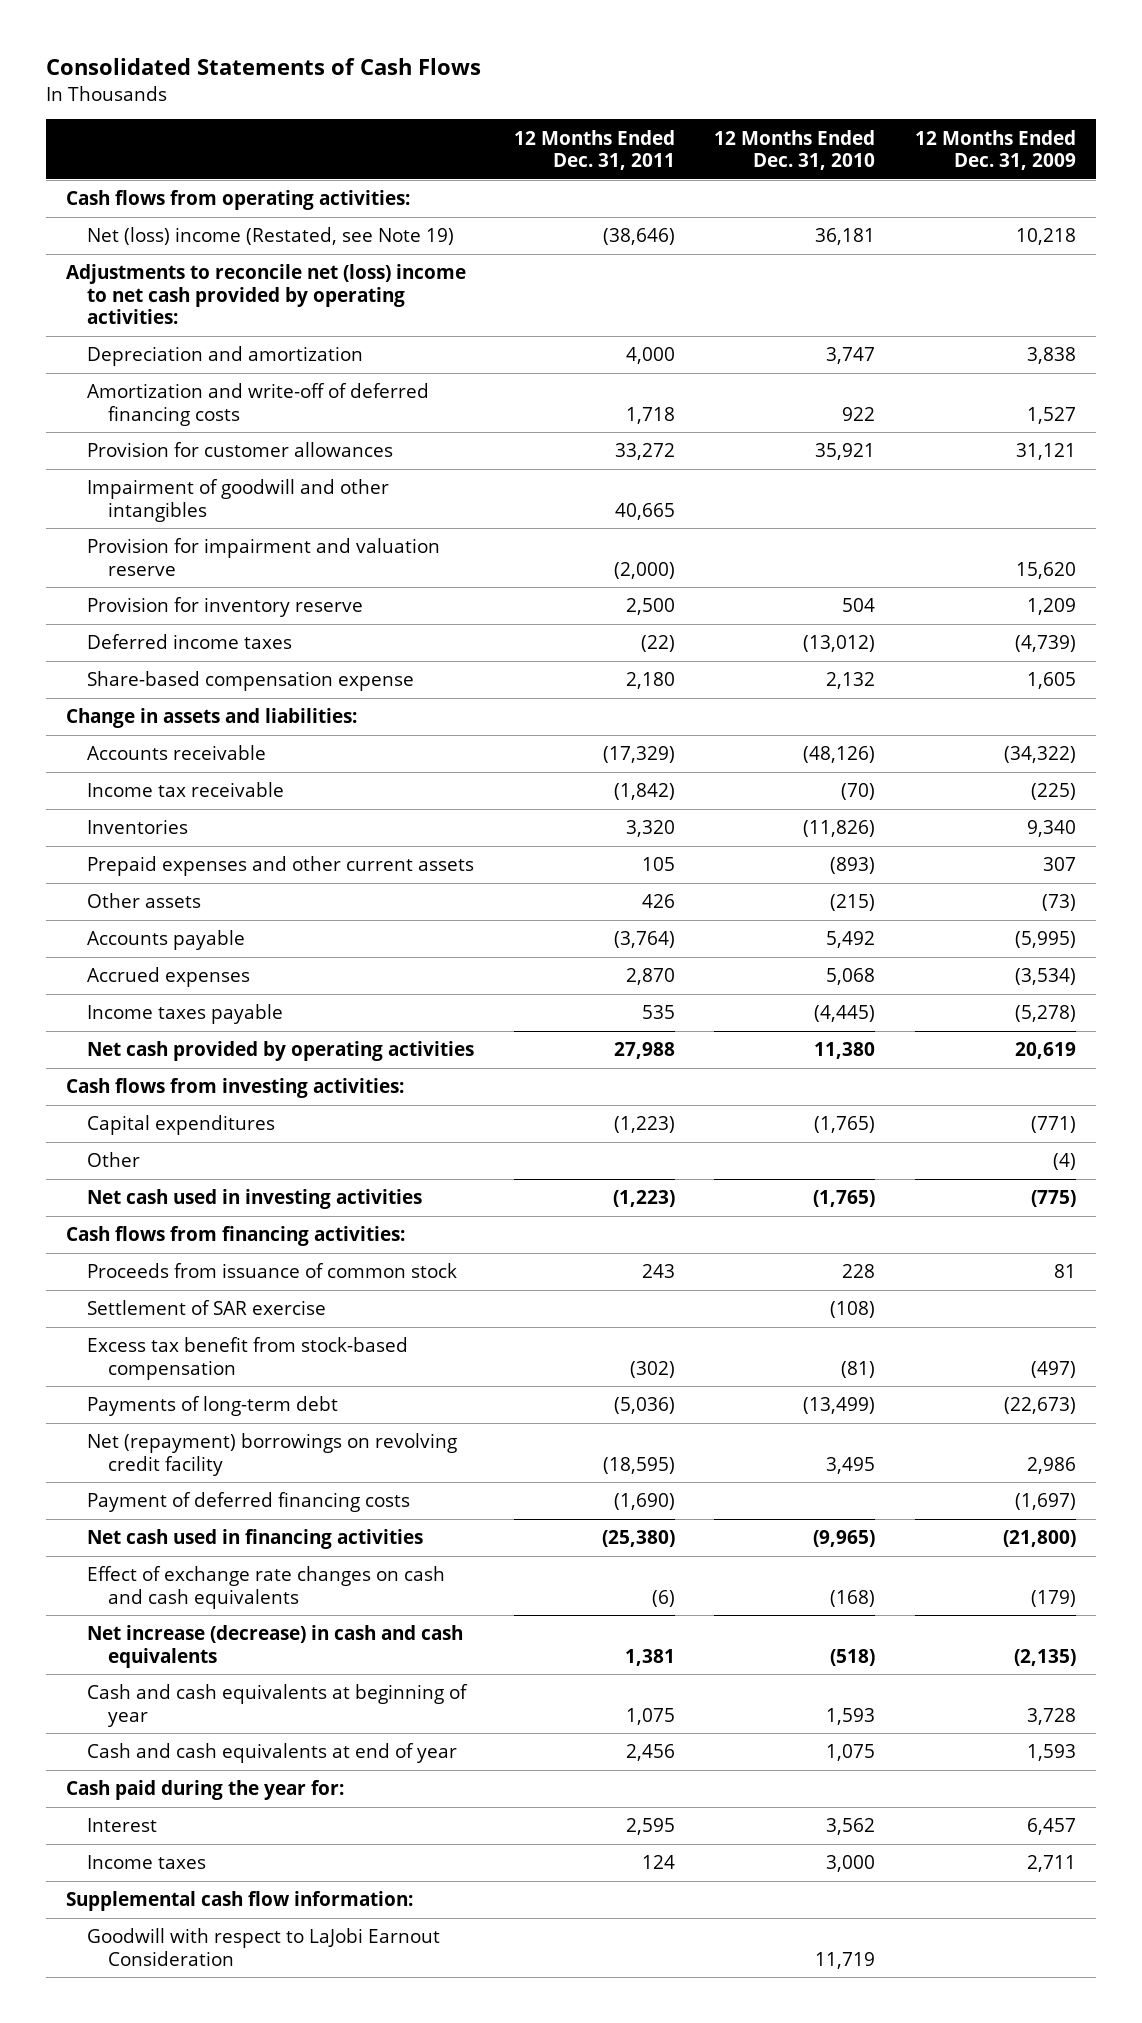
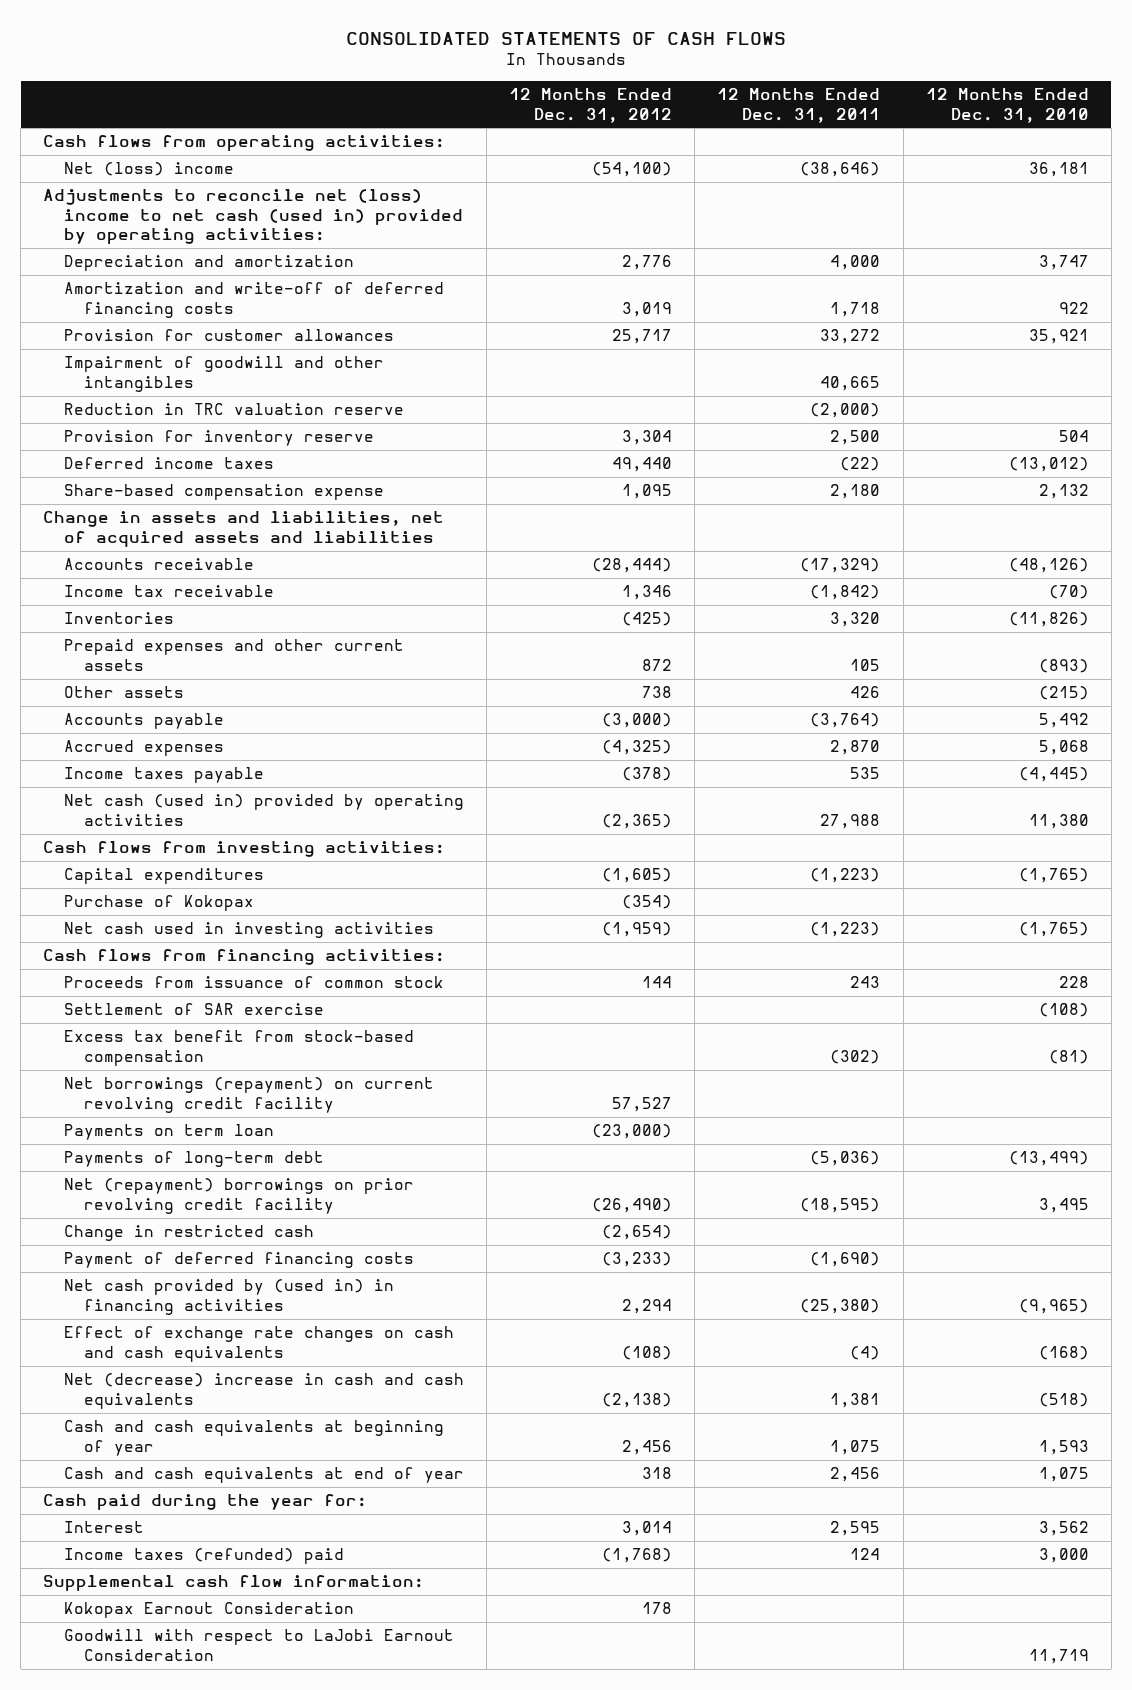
[46,58,482,76] Consolidated Statements of Cash Flows -> [346,31,787,45] CONSOLIDATED STATEMENTS OF CASH FLOWS
[915,129,1077,170] 12 Months Ended Dec. 31, 2009 -> none
none -> [509,88,673,123] 12 Months Ended Dec. 31, 2012
[86,227,454,246] Net (loss) income (Restated, see Note 19) -> [63,162,234,177] Net (loss) income
[65,264,466,325] Adjustments to reconcile net (loss) income to net cash provided by operating activities: -> [43,189,463,245] Adjustments to reconcile net (loss) income to net cash (used in) provided by operating activities:
[86,538,440,576] Provision for impairment and valuation reserve -> [63,403,404,416] Reduction in TRC valuation reserve
[65,708,357,729] Change in assets and liabilities: -> [43,511,445,547] Change in assets and liabilities, net of acquired assets and liabilities
[86,1041,474,1062] Net cash provided by operating activities -> [63,794,464,826] Net cash (used in) provided by operating activities
[86,1152,140,1168] Other -> none
none -> [63,895,254,912] Purchase of Kokopax
none -> [63,1077,434,1113] Net borrowings (repayment) on current revolving credit facility
none -> [63,1124,274,1141] Payments on term loan
[86,1433,457,1476] Net (repayment) borrowings on revolving credit facility -> [63,1178,414,1214] Net (repayment) borrowings on prior revolving credit facility
none -> [63,1225,314,1242] Change in restricted cash
[86,1529,423,1550] Net cash used in financing activities -> [63,1279,394,1315] Net cash provided by (used in) in financing activities
[651,1589,675,1607] (6) -> [850,1345,881,1360] (4)
[86,1625,463,1668] Net increase (decrease) in cash and cash equivalents -> [63,1373,464,1409] Net (decrease) increase in cash and cash equivalents
[86,1855,206,1870] Income taxes -> [63,1548,344,1565] Income taxes (refunded) paid
none -> [63,1602,354,1619] Kokopax Earnout Consideration

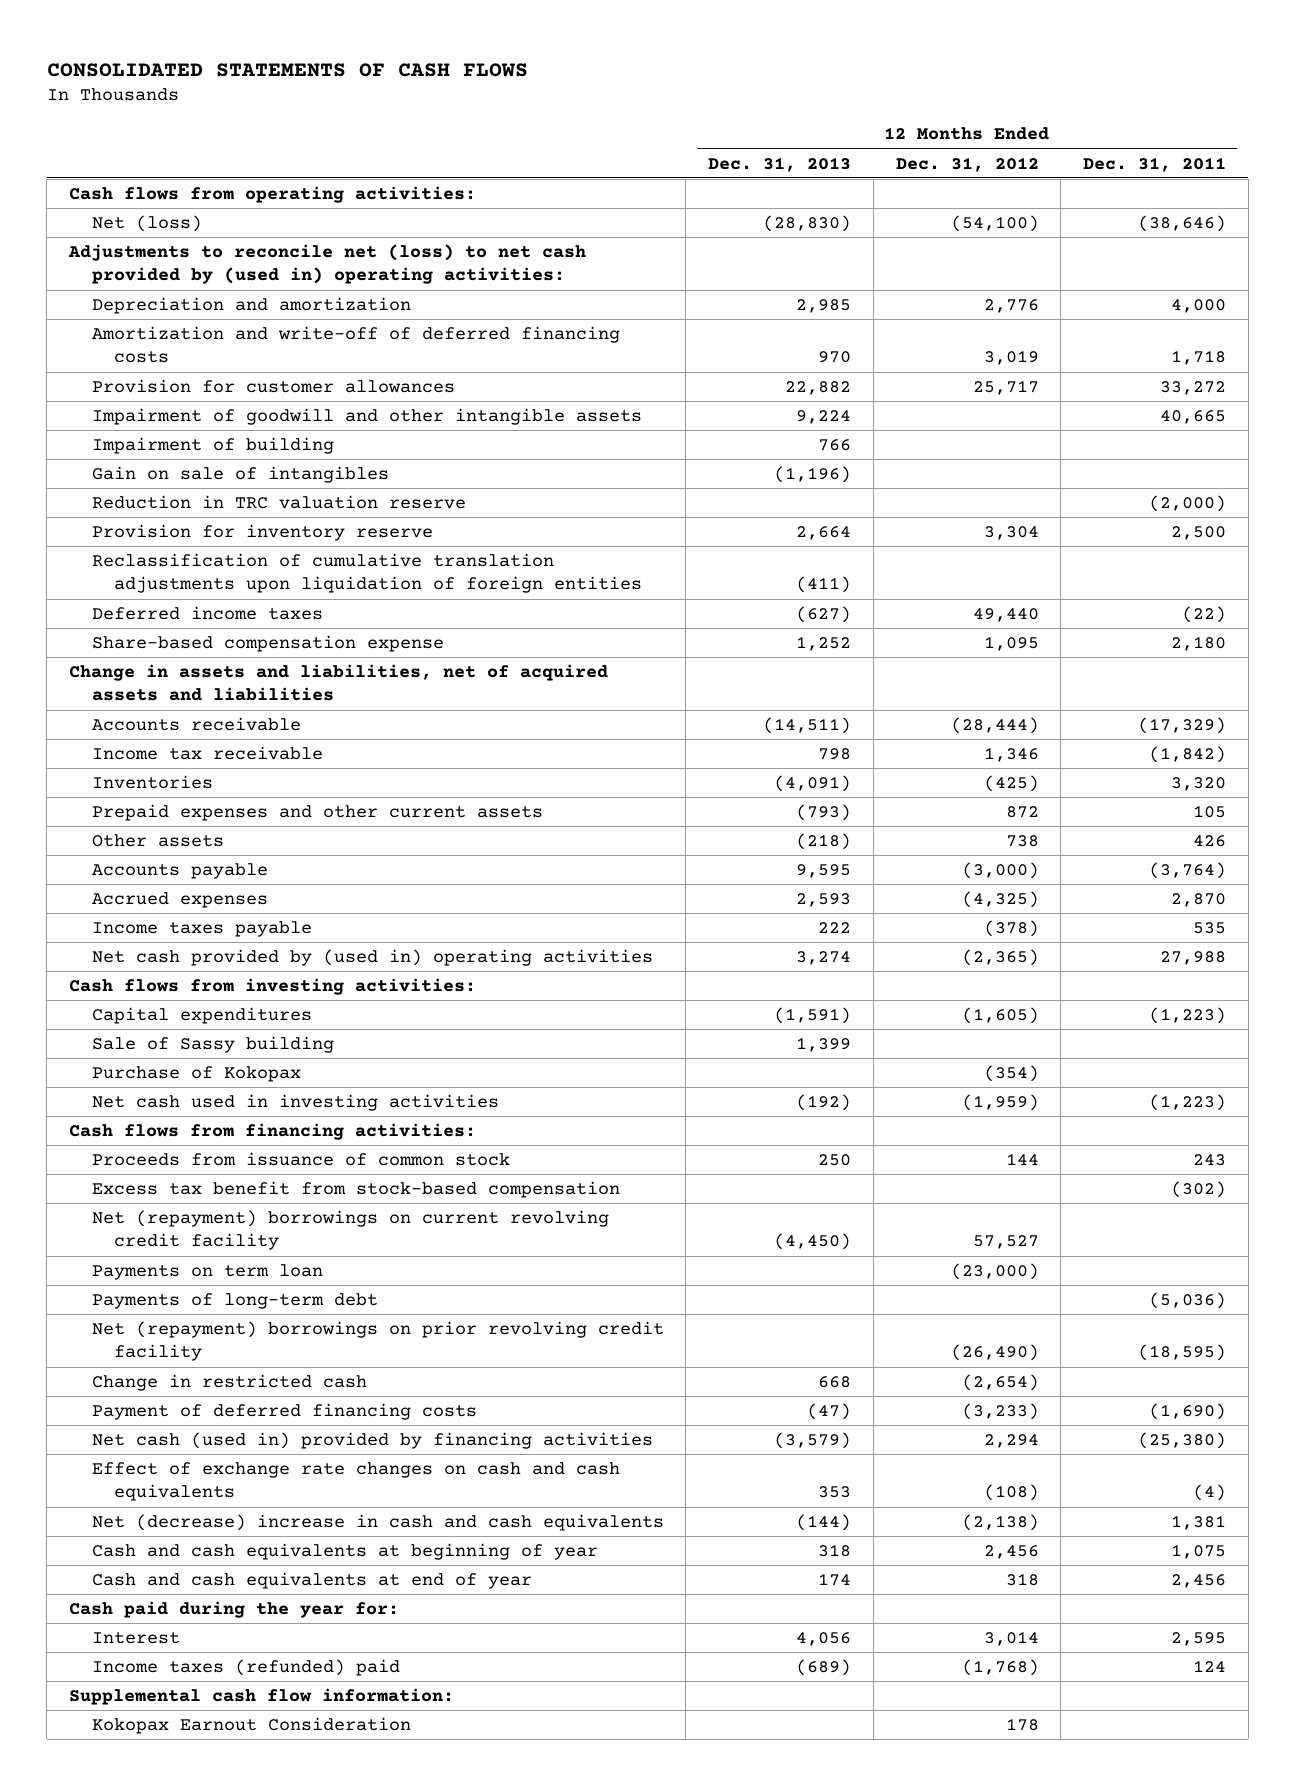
[925,88,1089,123] 12 Months Ended Dec. 31, 2010 -> none
none -> [708,156,852,172] Dec. 31, 2013
[63,162,234,177] Net (loss) income -> [91,215,202,233] Net (loss)
[43,189,463,245] Adjustments to reconcile net (loss) income to net cash (used in) provided by operating activities: -> [68,244,587,285] Adjustments to reconcile net (loss) to net cash provided by (used in) operating activities:
[63,356,384,392] Impairment of goodwill and other intangibles -> [91,408,642,426] Impairment of goodwill and other intangible assets
none -> [91,437,334,455] Impairment of building
none -> [91,466,389,484] Gain on sale of intangibles
none -> [91,553,643,594] Reclassification of cumulative translation adjustments upon liquidation of foreign entities
[63,794,464,826] Net cash (used in) provided by operating activities -> [91,949,653,967] Net cash provided by (used in) operating activities
none -> [91,1036,334,1054] Sale of Sassy building
[63,1003,324,1016] Settlement of SAR exercise -> none
[63,1077,434,1113] Net borrowings (repayment) on current revolving credit facility -> [91,1210,609,1251] Net (repayment) borrowings on current revolving credit facility
[63,1279,394,1315] Net cash provided by (used in) in financing activities -> [91,1432,653,1450] Net cash (used in) provided by financing activities
[63,1629,454,1661] Goodwill with respect to LaJobi Earnout Consideration -> none

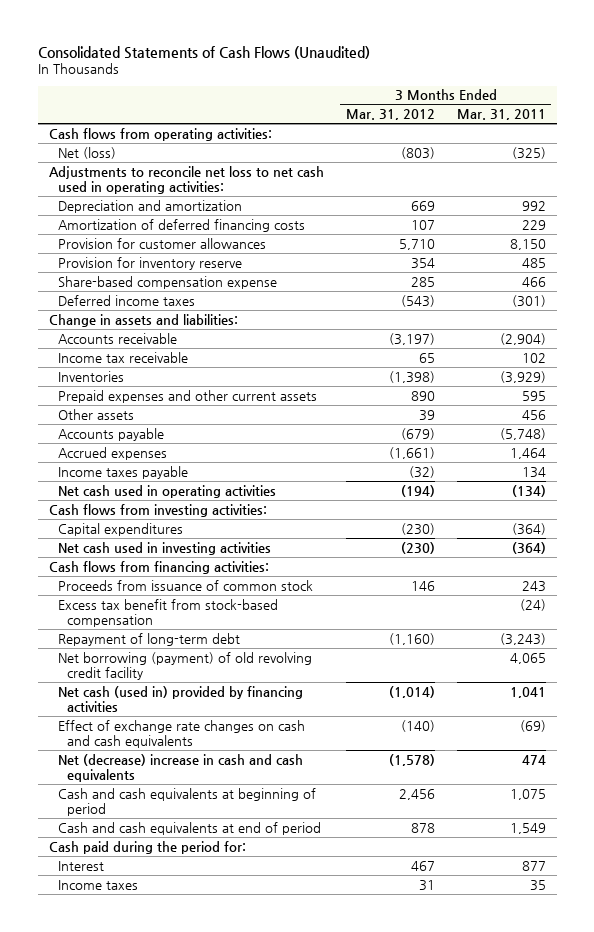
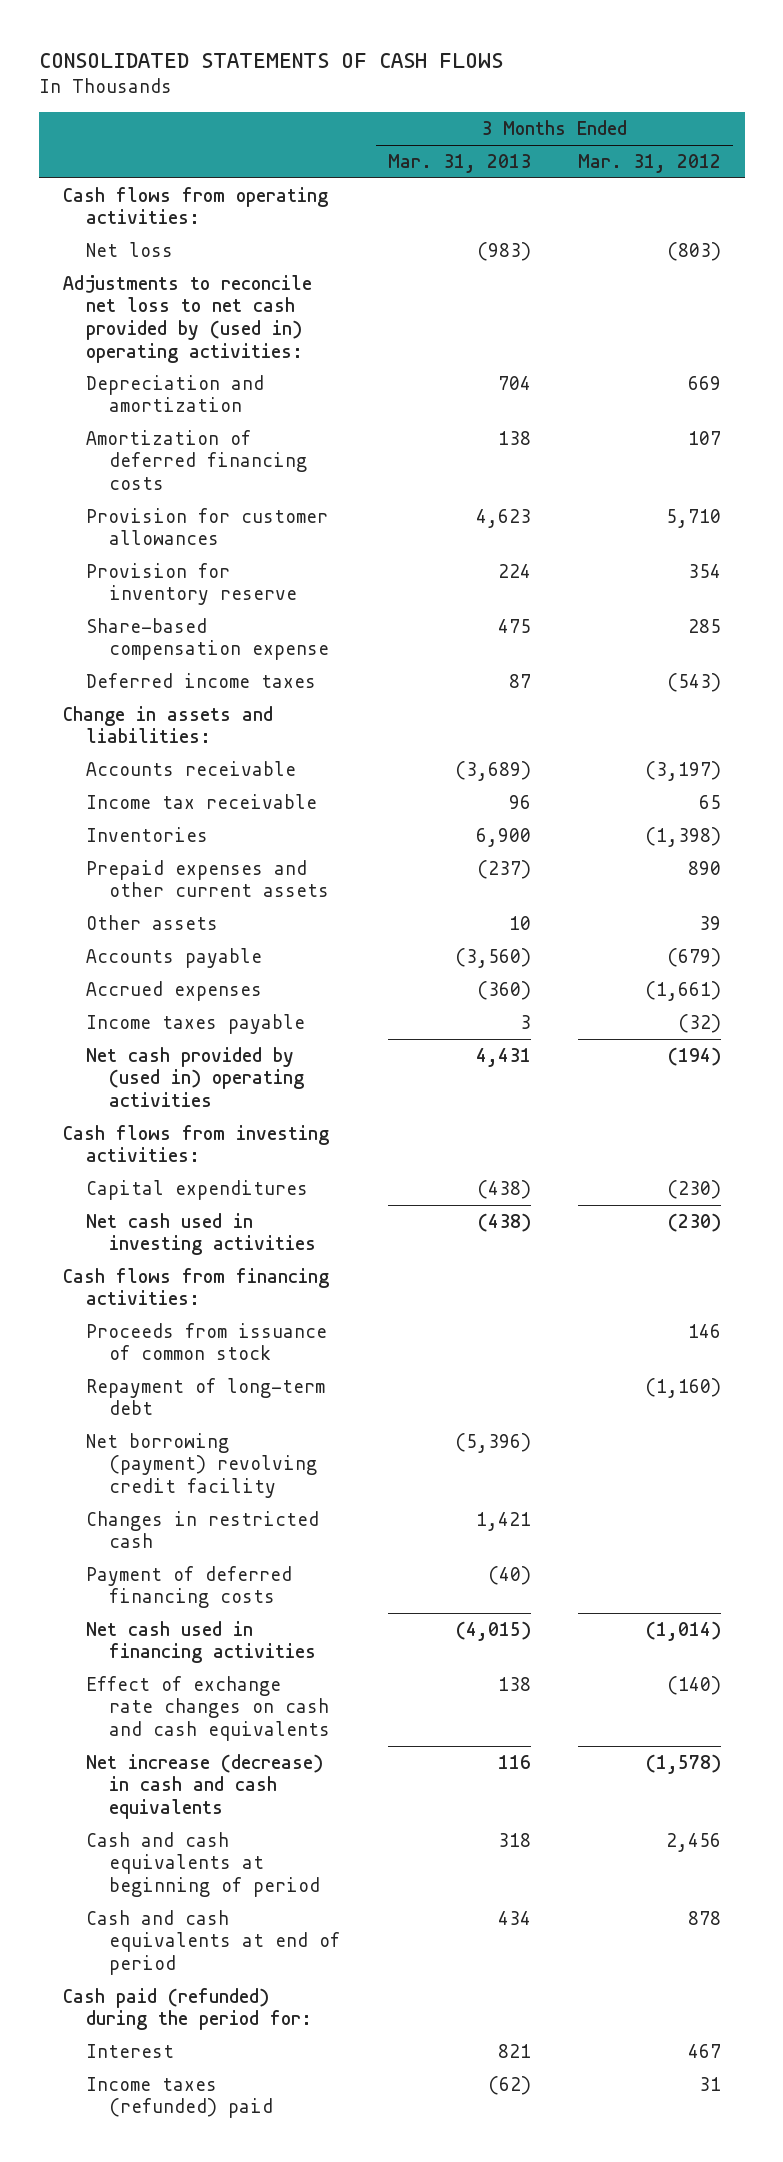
[37,45,370,59] Consolidated Statements of Cash Flows (Unaudited) -> [38,53,503,69] CONSOLIDATED STATEMENTS OF CASH FLOWS
[456,109,546,121] Mar. 31, 2011 -> none
none -> [387,153,531,173] Mar. 31, 2013
[57,146,116,159] Net (loss) -> [85,241,173,257] Net loss
[48,165,324,194] Adjustments to reconcile net loss to net cash used in operating activities: -> [62,274,312,363] Adjustments to reconcile net loss to net cash provided by (used in) operating activities:
[57,484,276,498] Net cash used in operating activities -> [85,1046,305,1108] Net cash provided by (used in) operating activities
[57,598,278,627] Excess tax benefit from stock-based compensation -> none
[57,651,312,680] Net borrowing (payment) of old revolving credit facility -> [85,1432,318,1499] Net borrowing (payment) revolving credit facility
none -> [85,1510,319,1549] Changes in restricted cash
none -> [85,1565,292,1609] Payment of deferred financing costs
[57,685,303,712] Net cash (used in) provided by financing activities -> [85,1620,317,1664] Net cash used in financing activities
[57,753,303,782] Net (decrease) increase in cash and cash equivalents -> [85,1753,323,1820] Net increase (decrease) in cash and cash equivalents
[48,840,246,854] Cash paid during the period for: -> [62,1987,312,2031] Cash paid (refunded) during the period for:
[57,879,138,890] Income taxes -> [85,2076,274,2119] Income taxes (refunded) paid

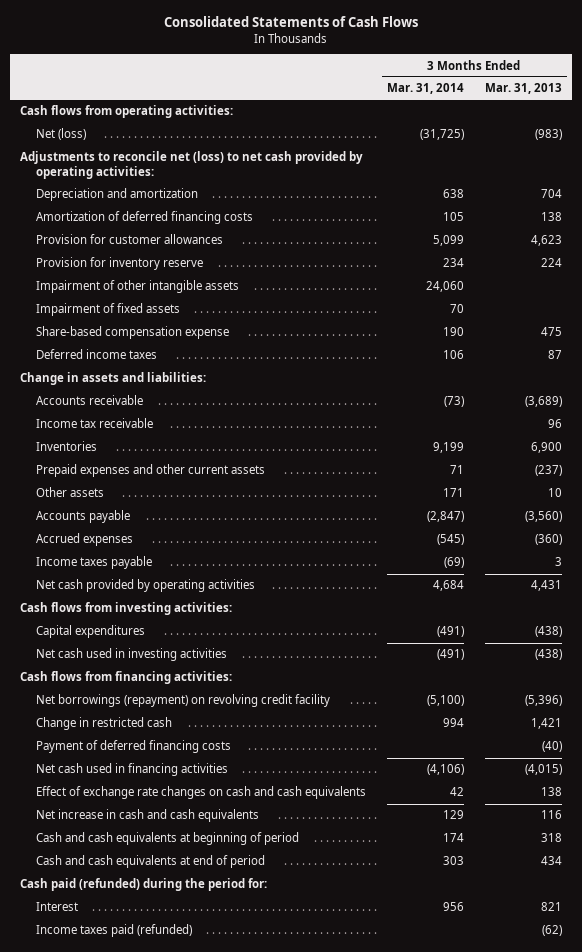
[38,53,503,69] CONSOLIDATED STATEMENTS OF CASH FLOWS -> [163,16,418,28] Consolidated Statements of Cash Flows
[577,153,721,173] Mar. 31, 2012 -> none
none -> [387,83,465,95] Mar. 31, 2014
[85,241,173,257] Net loss -> [36,128,87,141] Net (loss)
[62,274,312,363] Adjustments to reconcile net loss to net cash provided by (used in) operating activities: -> [20,151,364,179] Adjustments to reconcile net (loss) to net cash provided by operating activities:
none -> [36,280,240,294] Impairment of other intangible assets
none -> [36,303,181,317] Impairment of fixed assets
[85,1046,305,1108] Net cash provided by (used in) operating activities -> [36,579,256,593] Net cash provided by operating activities
[85,1322,327,1361] Proceeds from issuance of common stock -> none
[85,1377,325,1416] Repayment of long-term debt -> none
[85,1432,318,1499] Net borrowing (payment) revolving credit facility -> [36,694,331,708] Net borrowings (repayment) on revolving credit facility
[85,1510,319,1549] Changes in restricted cash -> [36,717,173,731] Change in restricted cash
[85,1753,323,1820] Net increase (decrease) in cash and cash equivalents -> [36,809,260,823] Net increase in cash and cash equivalents
[85,2076,274,2119] Income taxes (refunded) paid -> [36,924,193,938] Income taxes paid (refunded)

